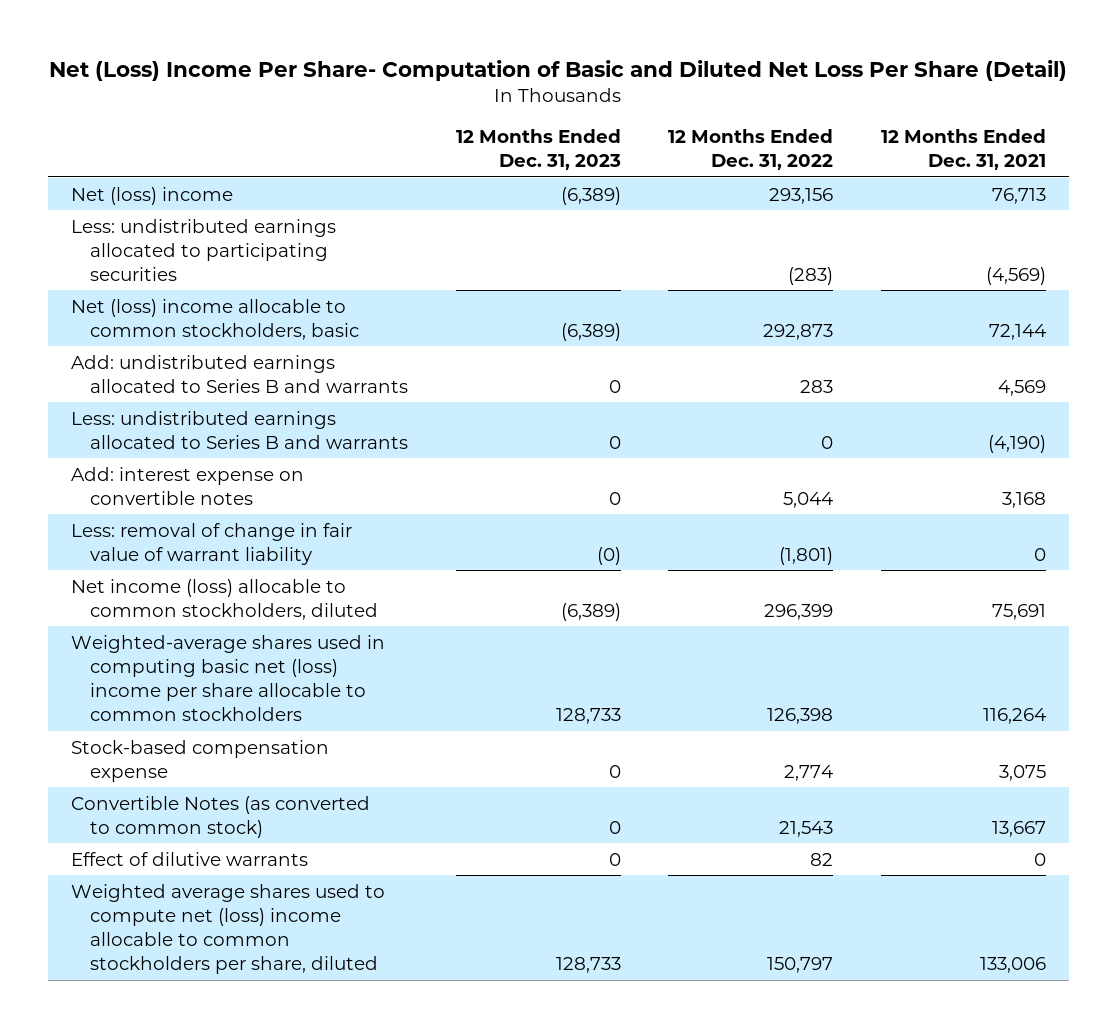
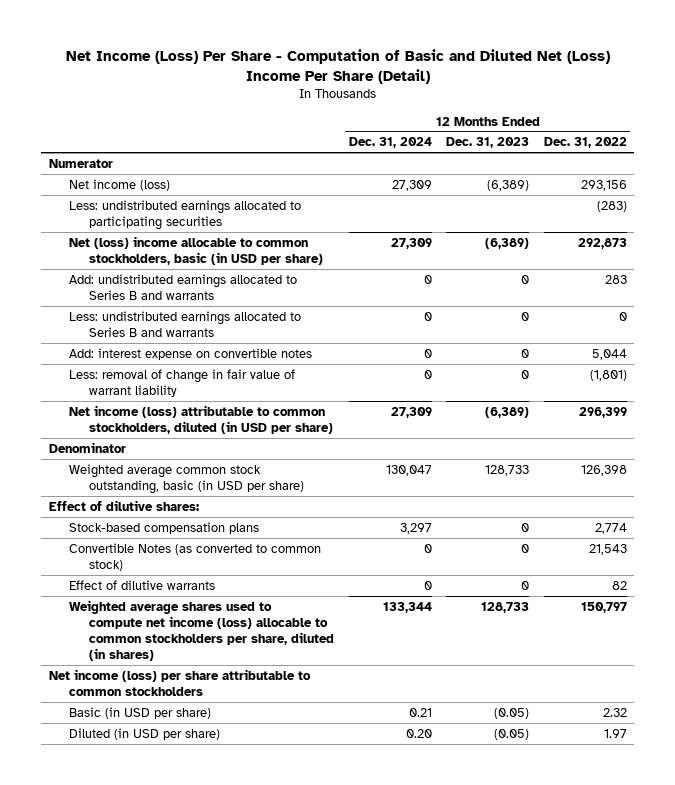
[49,59,1068,81] Net (Loss) Income Per Share- Computation of Basic and Diluted Net Loss Per Share (Detail) -> [65,49,610,85] Net Income (Loss) Per Share - Computation of Basic and Diluted Net (Loss) Income Per Share (Detail)
[880,129,1046,171] 12 Months Ended Dec. 31, 2021 -> none
none -> [348,137,432,149] Dec. 31, 2024
none -> [48,158,113,168] Numerator
[71,186,234,205] Net (loss) income -> [68,178,170,191] Net income (loss)
[71,298,360,340] Net (loss) income allocable to common stockholders, basic -> [68,235,324,265] Net (loss) income allocable to common stockholders, basic (in USD per share)
[596,546,621,565] (0) -> [521,369,530,379] 0
[71,578,379,620] Net income (loss) allocable to common stockholders, diluted -> [68,404,334,434] Net income (loss) attributable to common stockholders, diluted (in USD per share)
none -> [48,441,126,453] Denominator
[71,634,386,722] Weighted-average shares used in computing basic net (loss) income per share allocable to common stockholders -> [68,463,305,494] Weighted average common stock outstanding, basic (in USD per share)
none -> [48,499,199,511] Effect of dilutive shares:
[71,739,330,782] Stock-based compensation expense -> [68,521,259,534] Stock-based compensation plans
[71,883,386,975] Weighted average shares used to compute net (loss) income allocable to common stockholders per share, diluted -> [68,599,335,662] Weighted average shares used to compute net income (loss) allocable to common stockholders per share, diluted (in shares)
none -> [48,668,311,696] Net income (loss) per share attributable to common stockholders
none -> [68,706,211,719] Basic (in USD per share)
none -> [68,727,220,740] Diluted (in USD per share)

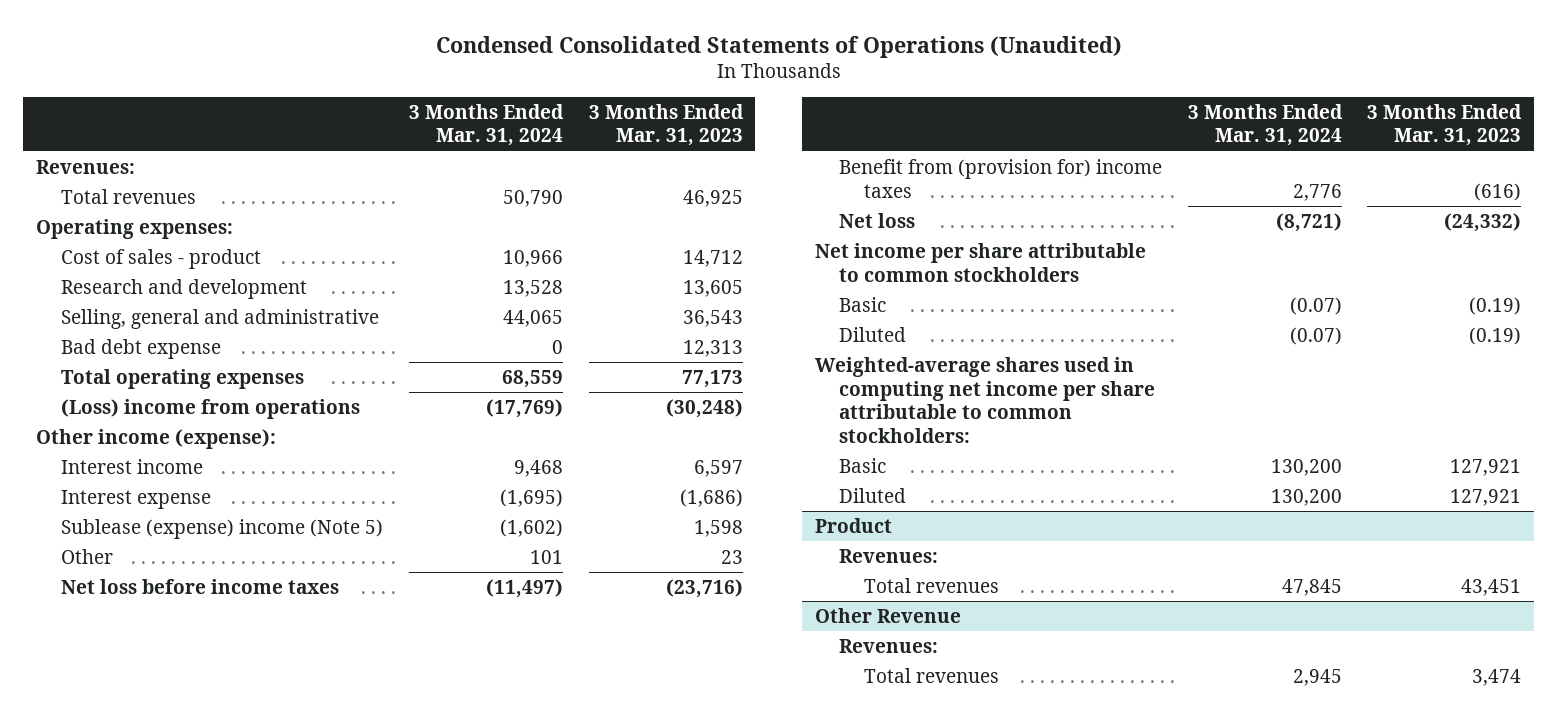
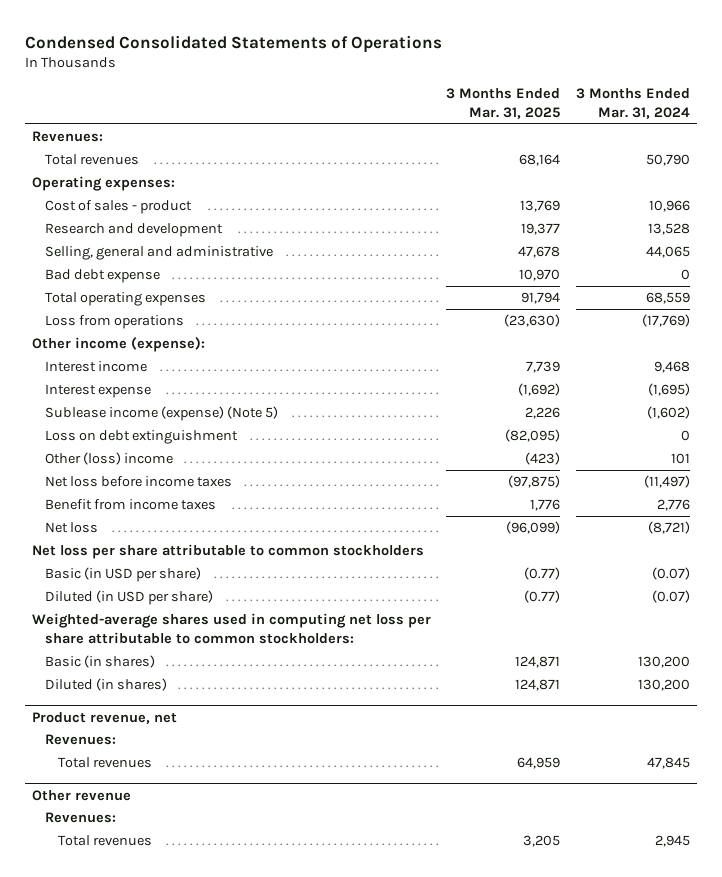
[435,35,1122,58] Condensed Consolidated Statements of Operations (Unaudited) -> [24,34,442,53] Condensed Consolidated Statements of Operations
[588,103,744,147] 3 Months Ended Mar. 31, 2023 -> none
none -> [446,88,561,120] 3 Months Ended Mar. 31, 2025
[60,398,360,419] (Loss) income from operations -> [45,315,185,330] Loss from operations
[60,518,383,539] Sublease (expense) income (Note 5) -> [45,406,279,422] Sublease income (expense) (Note 5)
none -> [45,430,239,445] Loss on debt extinguishment
[60,548,113,564] Other -> [45,452,174,466] Other (loss) income
[839,158,1163,198] Benefit from (provision for) income taxes -> [45,499,217,511] Benefit from income taxes
[815,242,1147,282] Net income per share attributable to common stockholders -> [32,544,425,560] Net loss per share attributable to common stockholders
[839,296,887,312] Basic -> [45,567,202,583] Basic (in USD per share)
[839,326,907,342] Diluted -> [45,590,214,606] Diluted (in USD per share)
[815,356,1156,443] Weighted-average shares used in computing net income per share attributable to common stockholders: -> [32,613,432,644] Weighted-average shares used in computing net loss per share attributable to common stockholders:
[839,457,887,473] Basic -> [45,655,156,669] Basic (in shares)
[839,487,907,503] Diluted -> [45,678,168,692] Diluted (in shares)
[815,517,893,533] Product -> [32,711,178,724] Product revenue, net
[815,607,962,623] Other Revenue -> [32,789,132,801] Other revenue

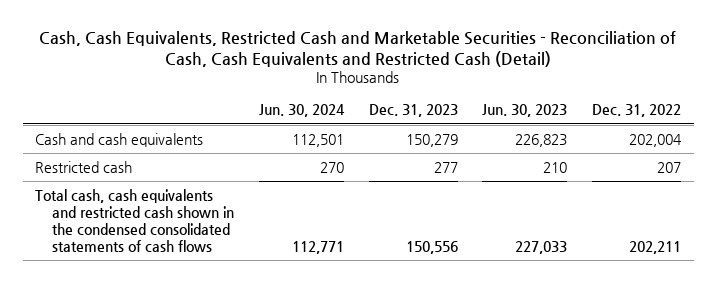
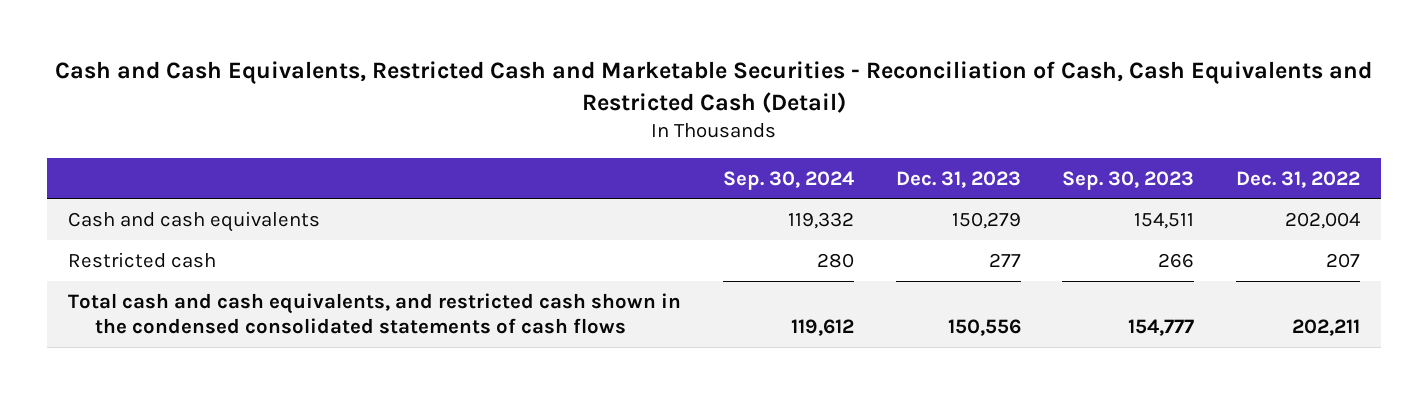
[39,31,677,68] Cash, Cash Equivalents, Restricted Cash and Marketable Securities - Reconciliation of Cash, Cash Equivalents and Restricted Cash (Detail) -> [55,61,1373,113] Cash and Cash Equivalents, Restricted Cash and Marketable Securities - Reconciliation of Cash, Cash Equivalents and Restricted Cash (Detail)
[258,104,345,118] Jun. 30, 2024 -> none
[482,104,568,118] Jun. 30, 2023 -> none
none -> [722,170,854,190] Sep. 30, 2024
none -> [1062,170,1195,190] Sep. 30, 2023
[34,188,235,253] Total cash, cash equivalents and restricted cash shown in the condensed consolidated statements of cash flows -> [67,292,681,334] Total cash and cash equivalents, and restricted cash shown in the condensed consolidated statements of cash flows

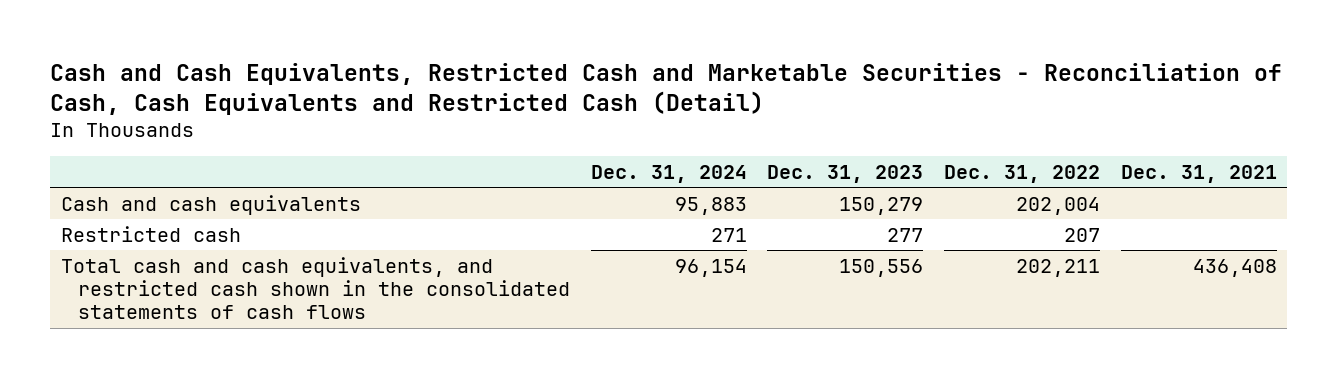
[722,170,854,190] Sep. 30, 2024 -> none
[1062,170,1195,190] Sep. 30, 2023 -> none
none -> [590,164,747,183] Dec. 31, 2024
none -> [1121,164,1278,183] Dec. 31, 2021
[67,292,681,334] Total cash and cash equivalents, and restricted cash shown in the condensed consolidated statements of cash flows -> [60,256,570,320] Total cash and cash equivalents, and restricted cash shown in the consolidated statements of cash flows

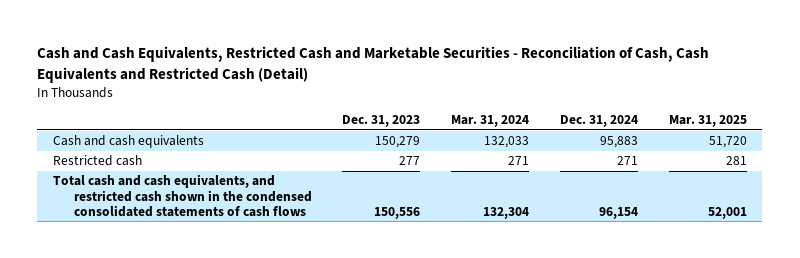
[944,164,1101,183] Dec. 31, 2022 -> none
[1121,164,1278,183] Dec. 31, 2021 -> none
none -> [451,115,530,128] Mar. 31, 2024
none -> [668,115,747,128] Mar. 31, 2025
[60,256,570,320] Total cash and cash equivalents, and restricted cash shown in the consolidated statements of cash flows -> [52,174,312,217] Total cash and cash equivalents, and restricted cash shown in the condensed consolidated statements of cash flows

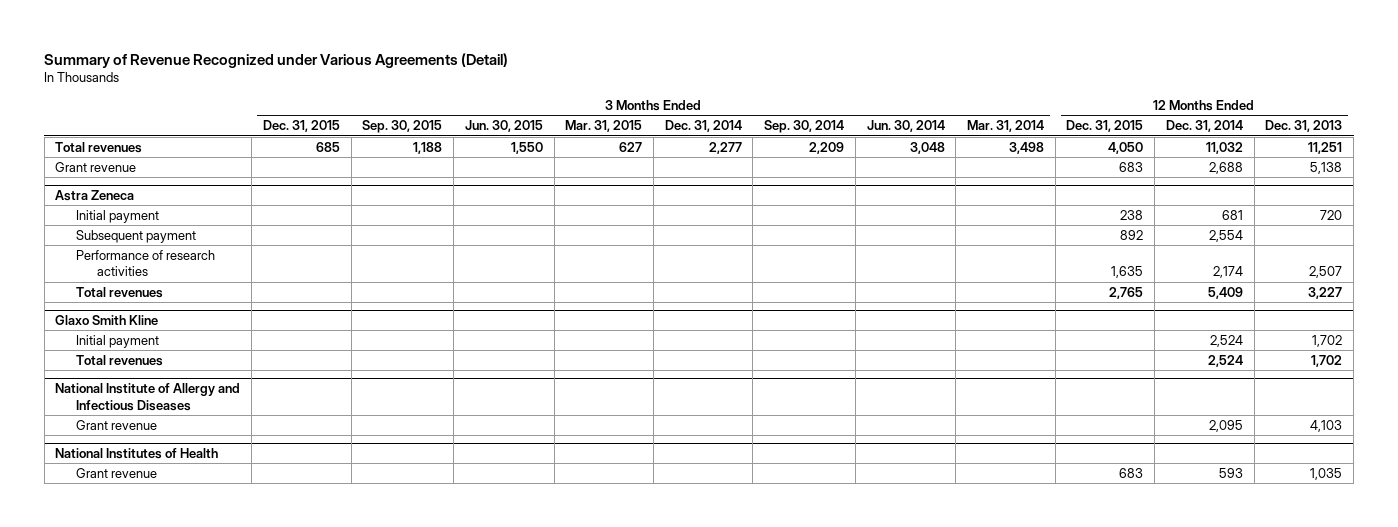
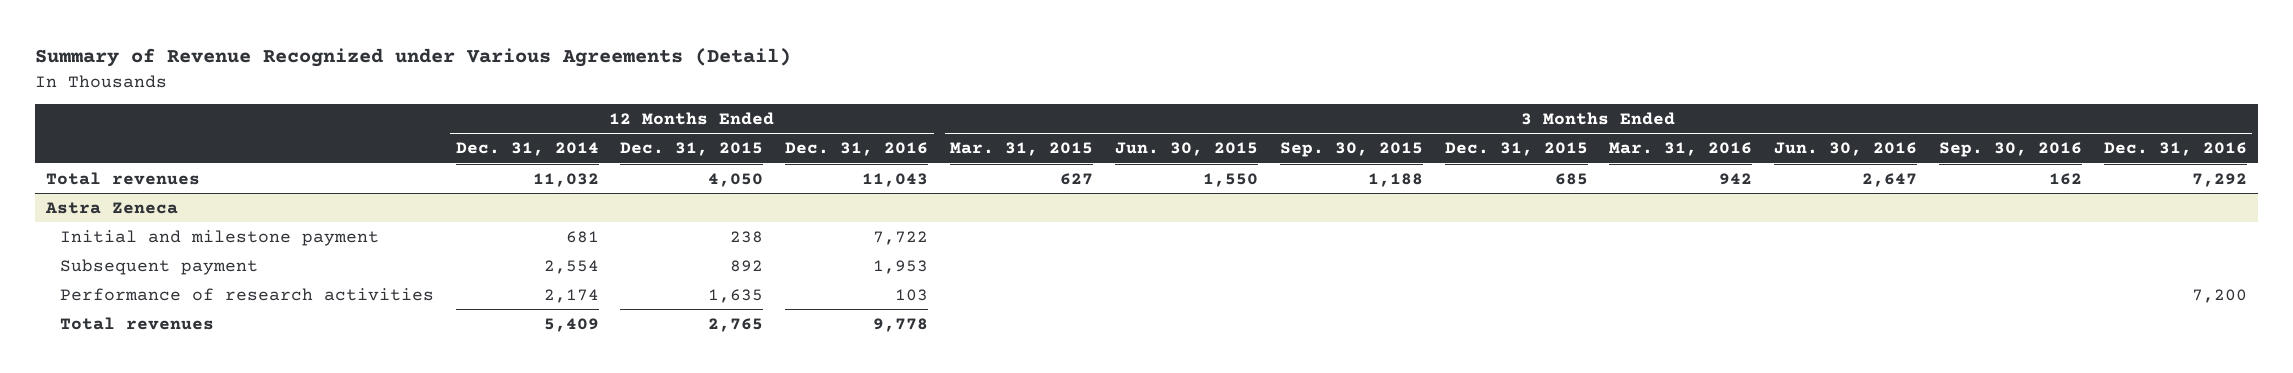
[664,120,742,133] Dec. 31, 2014 -> none
[764,120,845,134] Sep. 30, 2014 -> none
[866,120,945,133] Jun. 30, 2014 -> none
[966,120,1044,133] Mar. 31, 2014 -> none
[1265,120,1343,133] Dec. 31, 2013 -> none
none -> [785,142,929,157] Dec. 31, 2016
none -> [1609,142,1753,157] Mar. 31, 2016
none -> [1774,142,1918,157] Jun. 30, 2016
none -> [1939,142,2083,158] Sep. 30, 2016
none -> [2103,142,2247,157] Dec. 31, 2016
[55,161,137,172] Grant revenue -> none
[76,209,160,223] Initial payment -> [59,229,379,246] Initial and milestone payment
[55,315,159,326] Glaxo Smith Kline -> none
[76,334,160,348] Initial payment -> none
[76,354,164,366] Total revenues -> none
[55,383,241,411] National Institute of Allergy and Infectious Diseases -> none
[76,419,158,430] Grant revenue -> none
[55,448,219,460] National Institutes of Health -> none
[76,467,158,478] Grant revenue -> none

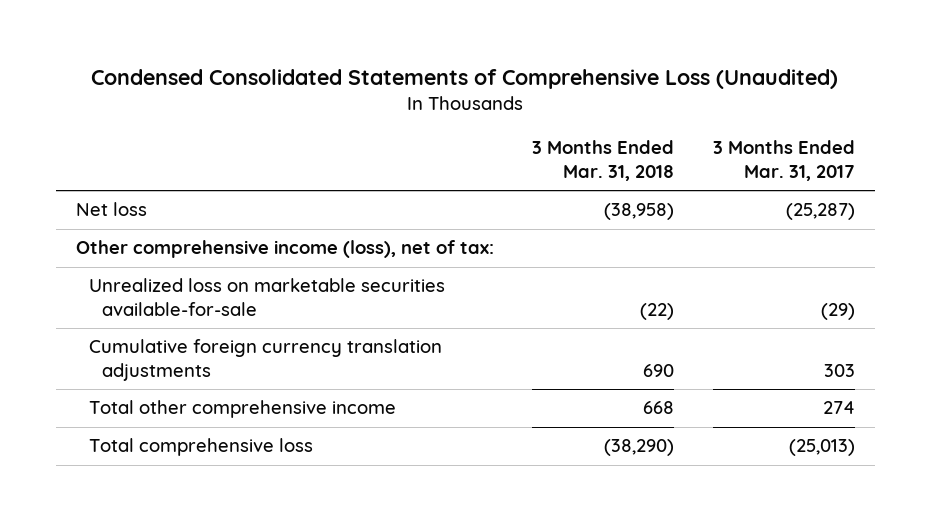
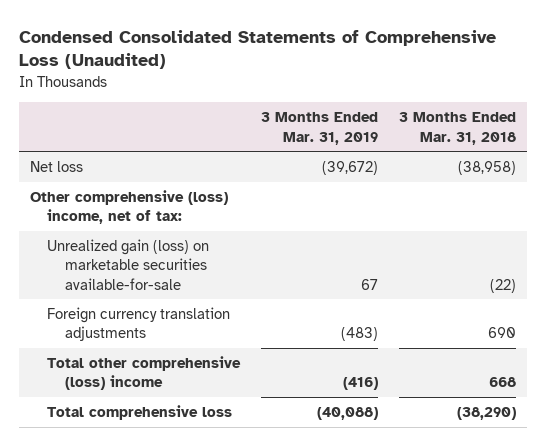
[713,140,856,181] 3 Months Ended Mar. 31, 2017 -> none
none -> [261,112,379,145] 3 Months Ended Mar. 31, 2019
[75,240,494,259] Other comprehensive income (loss), net of tax: -> [29,189,228,225] Other comprehensive (loss) income, net of tax:
[88,278,445,317] Unrealized loss on marketable securities available-for-sale -> [47,238,210,290] Unrealized gain (loss) on marketable securities available-for-sale
[88,339,442,382] Cumulative foreign currency translation adjustments -> [47,306,231,342] Foreign currency translation adjustments
[88,400,396,419] Total other comprehensive income -> [47,355,242,391] Total other comprehensive (loss) income

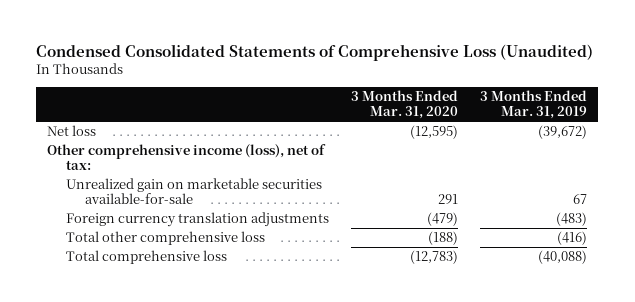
[399,112,517,145] 3 Months Ended Mar. 31, 2018 -> none
none -> [351,90,459,120] 3 Months Ended Mar. 31, 2020
[29,189,228,225] Other comprehensive (loss) income, net of tax: -> [47,144,327,171] Other comprehensive income (loss), net of tax:
[47,238,210,290] Unrealized gain (loss) on marketable securities available-for-sale -> [66,178,323,205] Unrealized gain on marketable securities available-for-sale
[47,355,242,391] Total other comprehensive (loss) income -> [66,231,266,246] Total other comprehensive loss

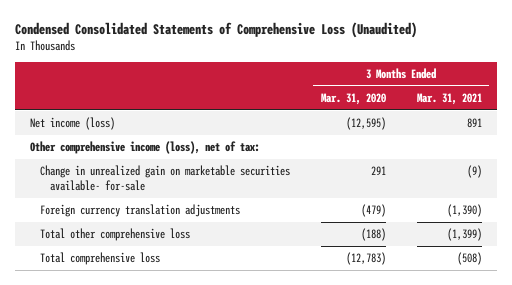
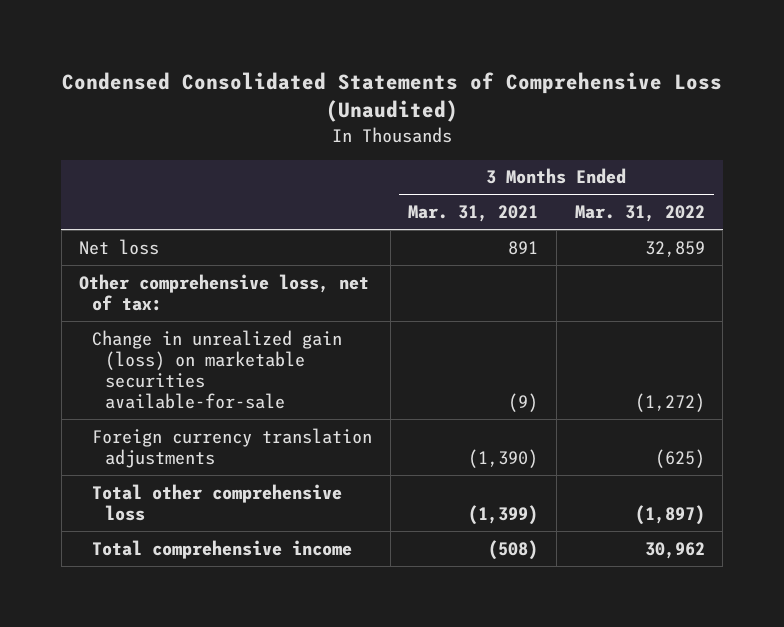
[320,93,386,106] Mar. 31, 2020 -> none
none -> [574,205,705,223] Mar. 31, 2022
[30,117,116,131] Net income (loss) -> [79,238,160,255] Net loss
[30,141,261,155] Other comprehensive income (loss), net of tax: -> [79,273,370,311] Other comprehensive loss, net of tax:
[40,165,291,192] Change in unrealized gain on marketable securities available- for-sale -> [92,329,343,410] Change in unrealized gain (loss) on marketable securities available-for-sale
[40,252,161,266] Total comprehensive loss -> [92,539,353,559] Total comprehensive income

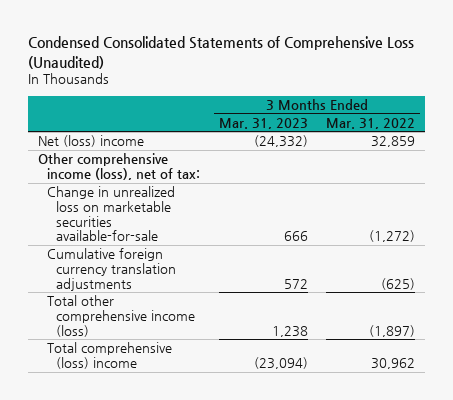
[408,205,539,223] Mar. 31, 2021 -> none
none -> [218,117,308,129] Mar. 31, 2023
[79,238,160,255] Net loss -> [37,135,144,148] Net (loss) income
[79,273,370,311] Other comprehensive loss, net of tax: -> [37,153,200,180] Other comprehensive income (loss), net of tax:
[92,329,343,410] Change in unrealized gain (loss) on marketable securities available-for-sale -> [46,186,175,242] Change in unrealized loss on marketable securities available-for-sale
[92,427,373,468] Foreign currency translation adjustments -> [46,248,177,291] Cumulative foreign currency translation adjustments
[92,483,343,521] Total other comprehensive loss -> [46,295,196,337] Total other comprehensive income (loss)
[92,539,353,559] Total comprehensive income -> [46,342,172,369] Total comprehensive (loss) income

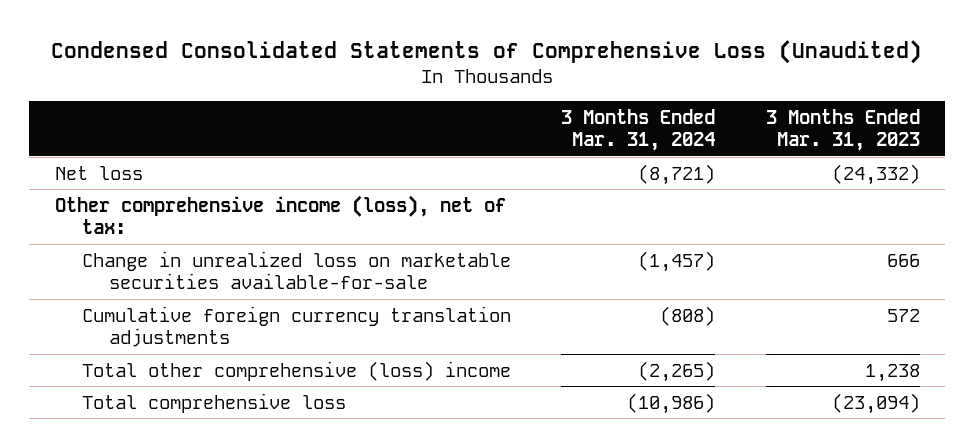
[326,117,416,129] Mar. 31, 2022 -> none
none -> [561,108,716,152] 3 Months Ended Mar. 31, 2024
[37,135,144,148] Net (loss) income -> [54,165,143,180] Net loss
[46,295,196,337] Total other comprehensive income (loss) -> [81,360,511,381] Total other comprehensive (loss) income
[46,342,172,369] Total comprehensive (loss) income -> [81,392,346,413] Total comprehensive loss

